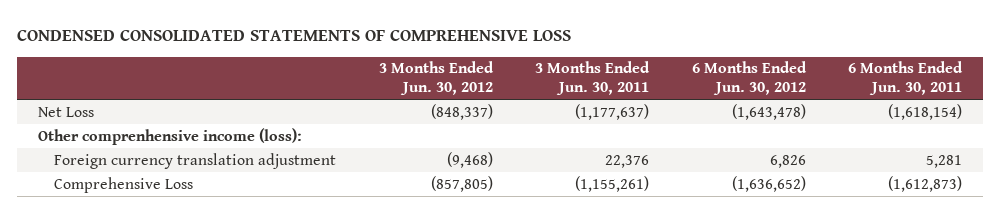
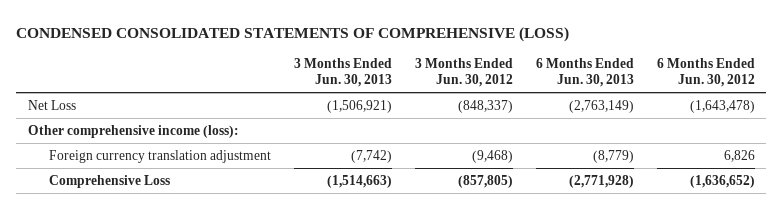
[16,29,571,41] CONDENSED CONSOLIDATED STATEMENTS OF COMPREHENSIVE LOSS -> [16,26,570,42] CONDENSED CONSOLIDATED STATEMENTS OF COMPREHENSIVE (LOSS)
[535,61,651,96] 3 Months Ended Jun. 30, 2011 -> none
[848,61,964,96] 6 Months Ended Jun. 30, 2011 -> none
none -> [293,58,392,88] 3 Months Ended Jun. 30, 2013
none -> [535,58,634,88] 6 Months Ended Jun. 30, 2013
[38,127,303,145] Other comprenhensive income (loss): -> [27,124,239,138] Other comprehensive income (loss):

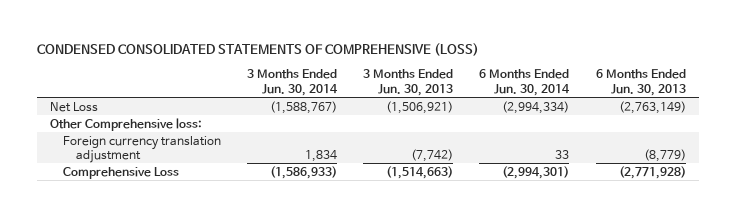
[414,58,513,88] 3 Months Ended Jun. 30, 2012 -> none
[656,58,755,88] 6 Months Ended Jun. 30, 2012 -> none
none -> [247,69,339,96] 3 Months Ended Jun. 30, 2014
none -> [479,69,571,96] 6 Months Ended Jun. 30, 2014
[27,124,239,138] Other comprehensive income (loss): -> [49,117,202,131] Other Comprehensive loss:

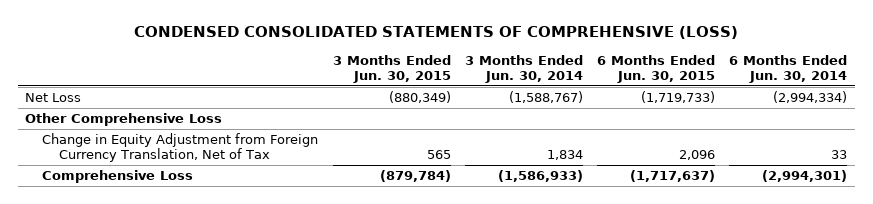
[363,69,454,96] 3 Months Ended Jun. 30, 2013 -> none
[595,69,686,96] 6 Months Ended Jun. 30, 2013 -> none
none -> [332,54,451,83] 3 Months Ended Jun. 30, 2015
none -> [597,54,716,83] 6 Months Ended Jun. 30, 2015
[49,117,202,131] Other Comprehensive loss: -> [25,112,223,126] Other Comprehensive Loss
[63,135,222,163] Foreign currency translation adjustment -> [42,132,319,162] Change in Equity Adjustment from Foreign Currency Translation, Net of Tax

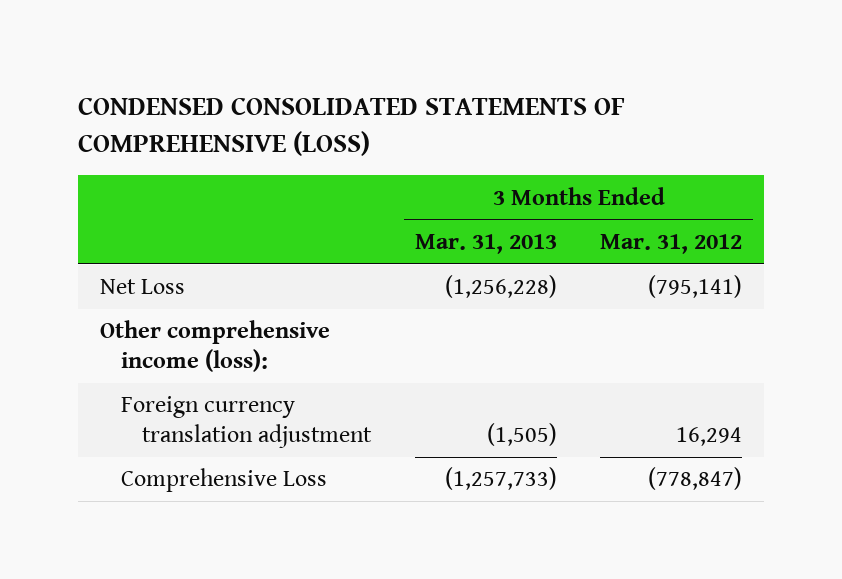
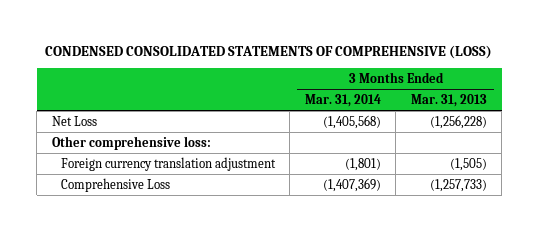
[600,233,743,254] Mar. 31, 2012 -> none
none -> [304,94,381,108] Mar. 31, 2014
[99,320,330,372] Other comprehensive income (loss): -> [51,135,211,150] Other comprehensive loss:

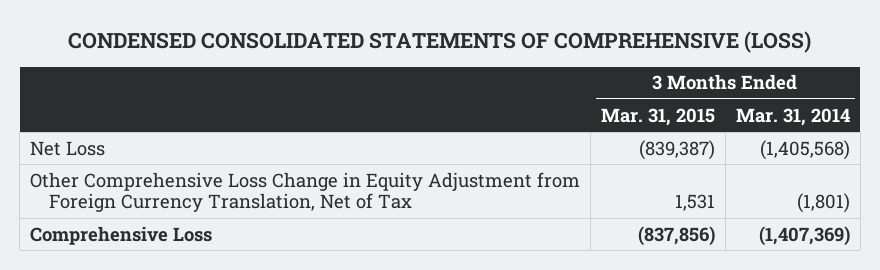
[410,94,487,108] Mar. 31, 2013 -> none
none -> [601,107,716,126] Mar. 31, 2015
[51,135,211,150] Other comprehensive loss: -> none
[60,156,276,171] Foreign currency translation adjustment -> [30,171,581,213] Other Comprehensive Loss Change in Equity Adjustment from Foreign Currency Translation, Net of Tax

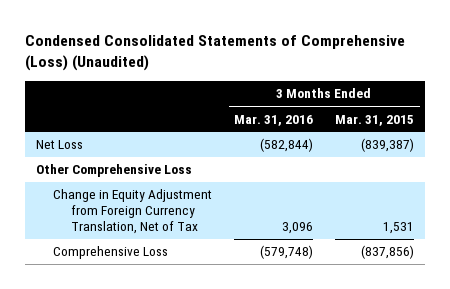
[68,31,812,54] CONDENSED CONSOLIDATED STATEMENTS OF COMPREHENSIVE (LOSS) -> [24,35,405,72] Condensed Consolidated Statements of Comprehensive (Loss) (Unaudited)
[735,107,850,126] Mar. 31, 2014 -> none
none -> [234,114,314,126] Mar. 31, 2016
none -> [35,164,192,178] Other Comprehensive Loss
[30,171,581,213] Other Comprehensive Loss Change in Equity Adjustment from Foreign Currency Translation, Net of Tax -> [53,189,213,235] Change in Equity Adjustment from Foreign Currency Translation, Net of Tax

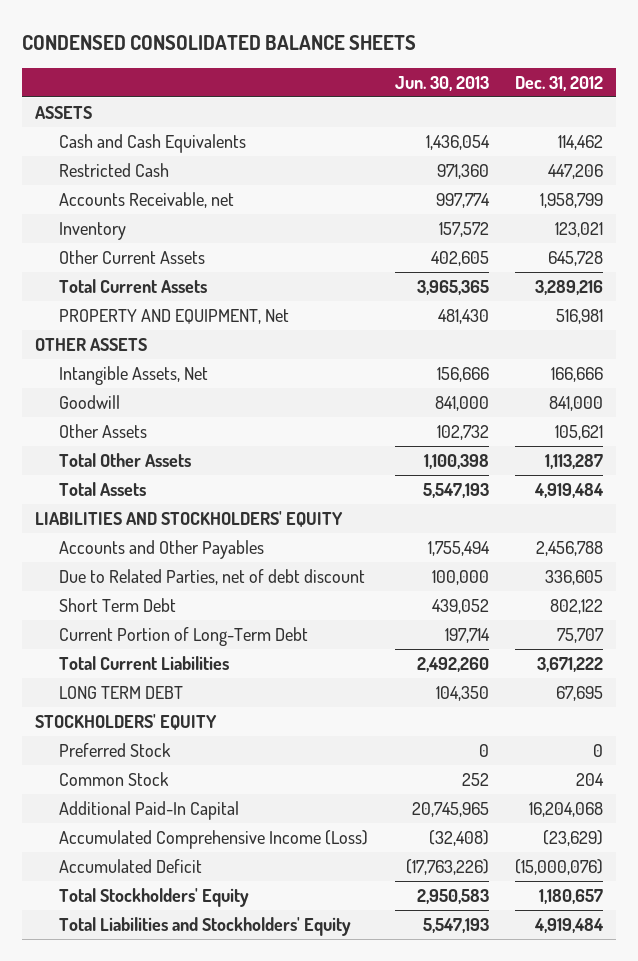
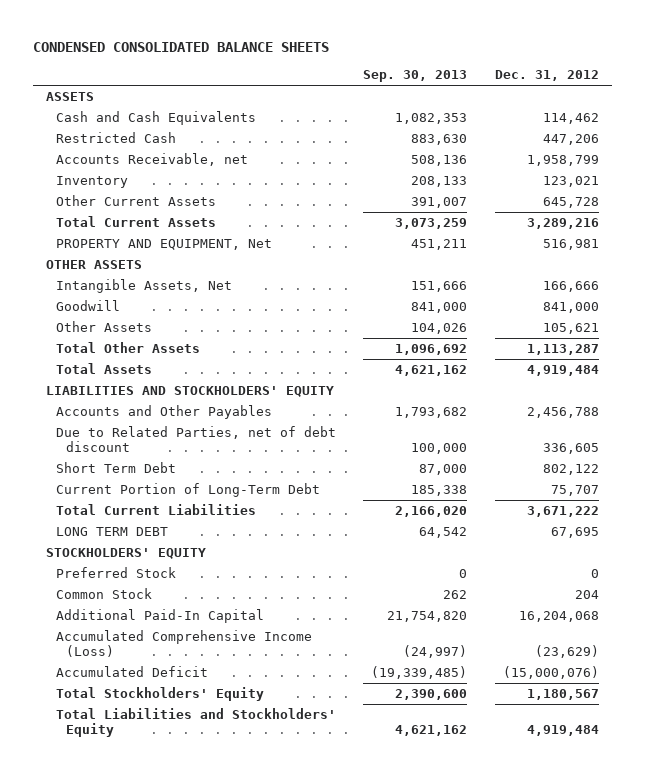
[394,75,489,91] Jun. 30, 2013 -> none
none -> [363,70,468,83] Sep. 30, 2013
[539,889,604,905] 1,180,657 -> [526,688,599,700] 1,180,567

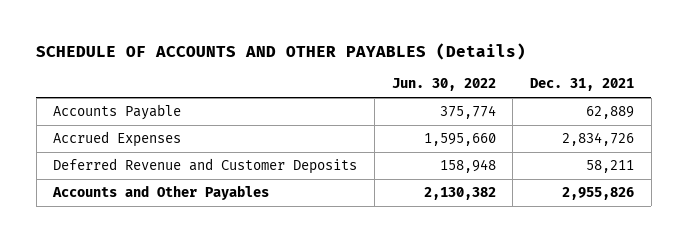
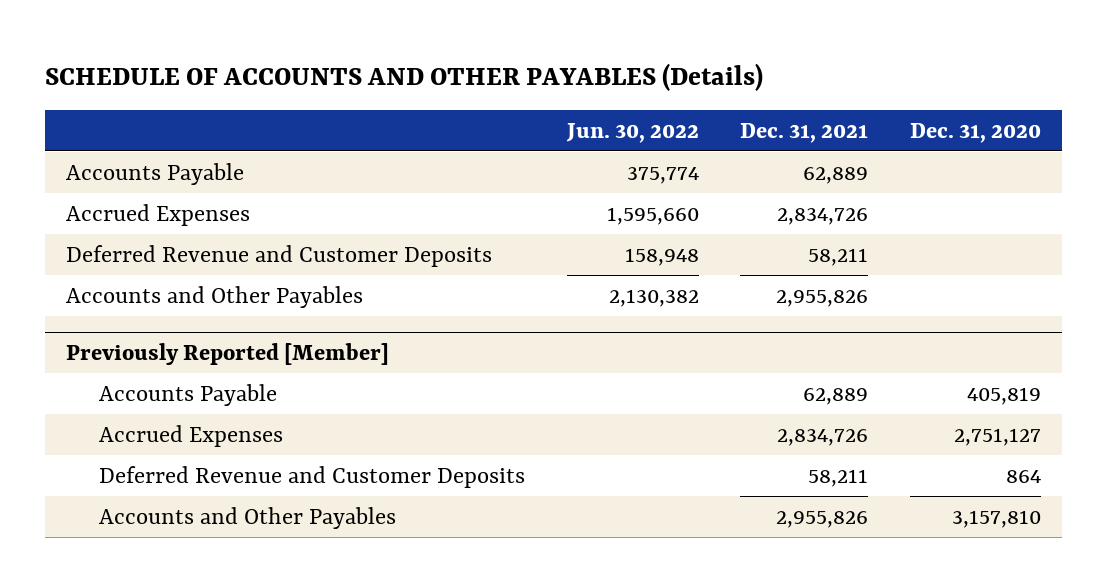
none -> [909,122,1041,143] Dec. 31, 2020
none -> [65,342,389,365] Previously Reported [Member]
none -> [98,383,277,406] Accounts Payable
none -> [98,424,283,447] Accrued Expenses
none -> [98,465,525,488] Deferred Revenue and Customer Deposits
none -> [98,506,396,529] Accounts and Other Payables

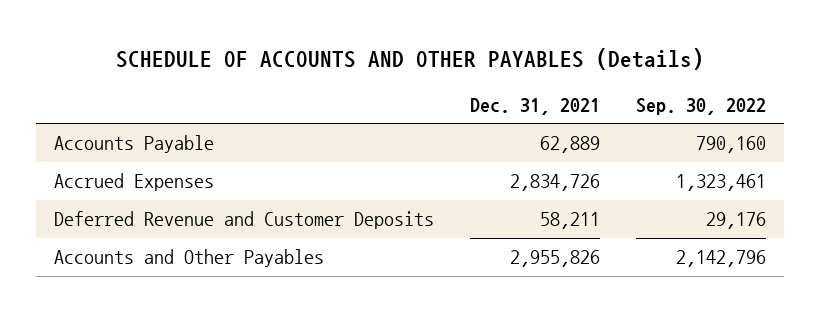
[565,122,699,143] Jun. 30, 2022 -> none
[909,122,1041,143] Dec. 31, 2020 -> none
none -> [636,97,767,115] Sep. 30, 2022
[65,342,389,365] Previously Reported [Member] -> none
[98,383,277,406] Accounts Payable -> none
[98,424,283,447] Accrued Expenses -> none
[98,465,525,488] Deferred Revenue and Customer Deposits -> none
[98,506,396,529] Accounts and Other Payables -> none

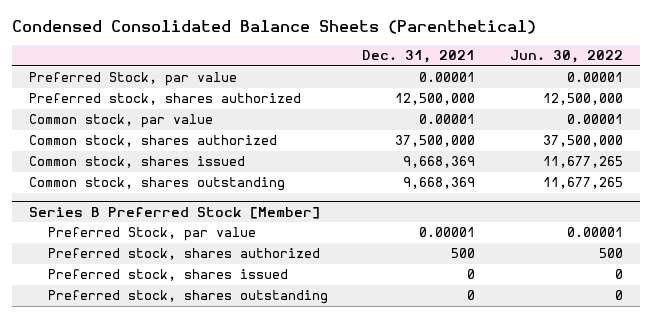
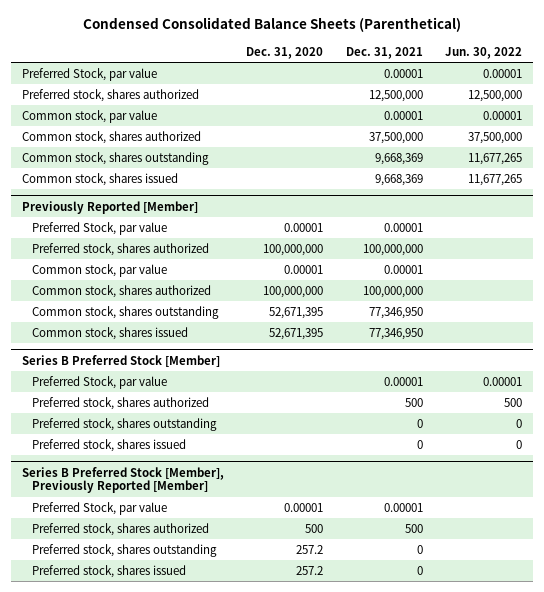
none -> [246,46,324,59] Dec. 31, 2020
[29,156,246,169] Common stock, shares issued -> [22,172,179,186] Common stock, shares issued
none -> [22,200,199,214] Previously Reported [Member]
none -> [32,221,168,235] Preferred Stock, par value
none -> [32,242,210,256] Preferred stock, shares authorized
none -> [32,263,168,277] Common stock, par value
none -> [32,284,212,298] Common stock, shares authorized
none -> [32,305,220,319] Common stock, shares outstanding
none -> [32,326,189,340] Common stock, shares issued
[47,269,288,282] Preferred stock, shares issued -> [32,438,187,452] Preferred stock, shares issued
none -> [22,466,225,494] Series B Preferred Stock [Member], Previously Reported [Member]
none -> [32,501,168,515] Preferred Stock, par value
none -> [32,522,210,536] Preferred stock, shares authorized
none -> [32,543,218,557] Preferred stock, shares outstanding
none -> [32,564,187,578] Preferred stock, shares issued

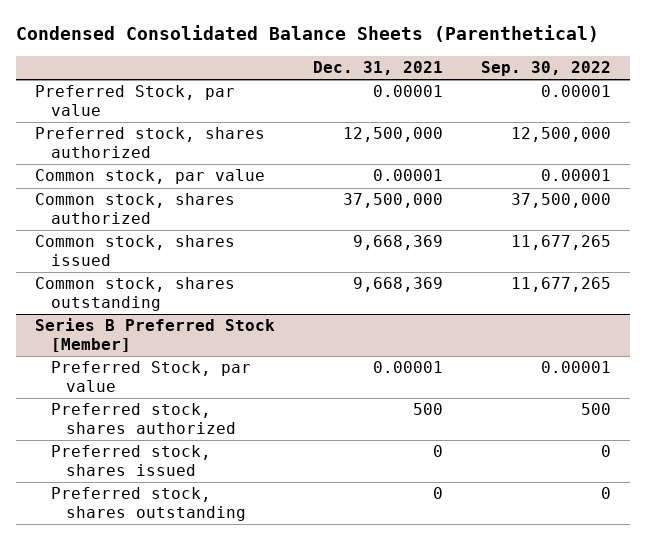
[246,46,324,59] Dec. 31, 2020 -> none
[444,46,522,59] Jun. 30, 2022 -> none
none -> [480,61,611,77] Sep. 30, 2022
[22,200,199,214] Previously Reported [Member] -> none
[32,221,168,235] Preferred Stock, par value -> none
[32,242,210,256] Preferred stock, shares authorized -> none
[32,263,168,277] Common stock, par value -> none
[32,284,212,298] Common stock, shares authorized -> none
[32,305,220,319] Common stock, shares outstanding -> none
[32,326,189,340] Common stock, shares issued -> none
[22,151,210,165] Common stock, shares outstanding -> [34,277,235,311] Common stock, shares outstanding
[32,417,218,431] Preferred stock, shares outstanding -> none
[22,466,225,494] Series B Preferred Stock [Member], Previously Reported [Member] -> none
[32,501,168,515] Preferred Stock, par value -> none
[32,522,210,536] Preferred stock, shares authorized -> none
[32,564,187,578] Preferred stock, shares issued -> none

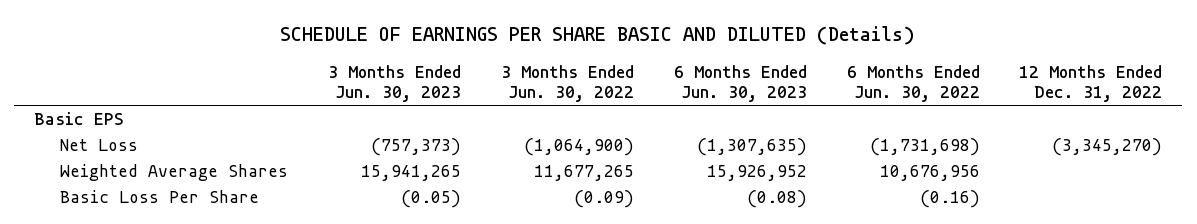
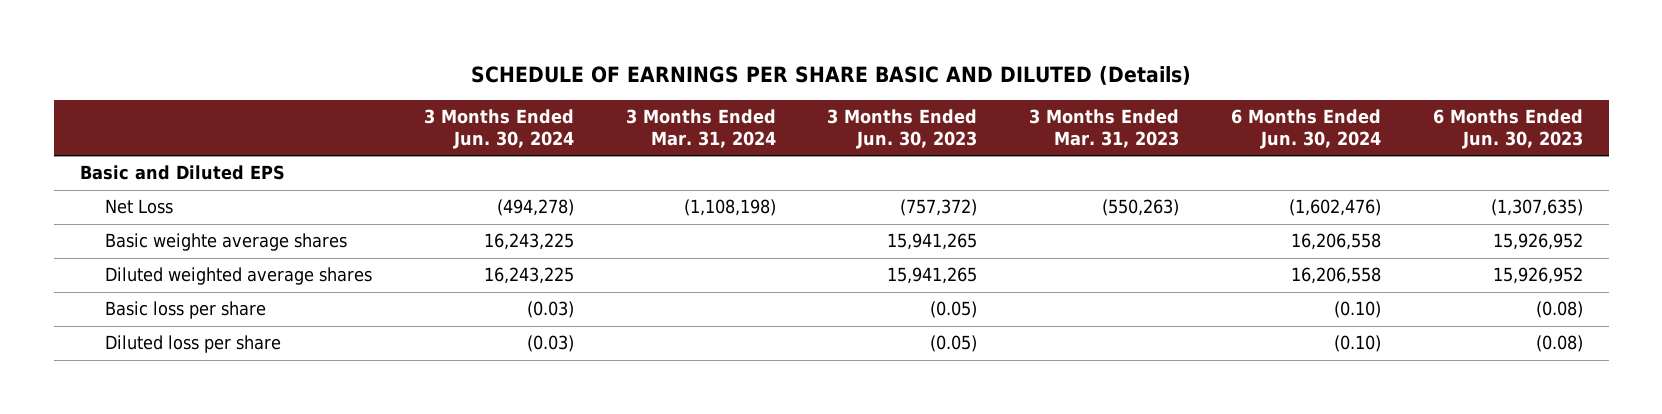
[500,64,634,103] 3 Months Ended Jun. 30, 2022 -> none
[846,64,980,103] 6 Months Ended Jun. 30, 2022 -> none
[1019,64,1163,103] 12 Months Ended Dec. 31, 2022 -> none
none -> [423,109,574,149] 3 Months Ended Jun. 30, 2024
none -> [625,109,776,148] 3 Months Ended Mar. 31, 2024
none -> [1029,109,1180,148] 3 Months Ended Mar. 31, 2023
none -> [1230,109,1381,149] 6 Months Ended Jun. 30, 2024
[34,111,125,125] Basic EPS -> [79,165,285,181] Basic and Diluted EPS
[370,137,461,156] (757,373) -> [900,199,978,217] (757,372)
none -> [105,233,348,252] Basic weighte average shares
[60,163,289,181] Weighted Average Shares -> [105,267,373,286] Diluted weighted average shares
[60,189,260,203] Basic Loss Per Share -> [105,301,267,320] Basic loss per share
none -> [105,335,282,354] Diluted loss per share

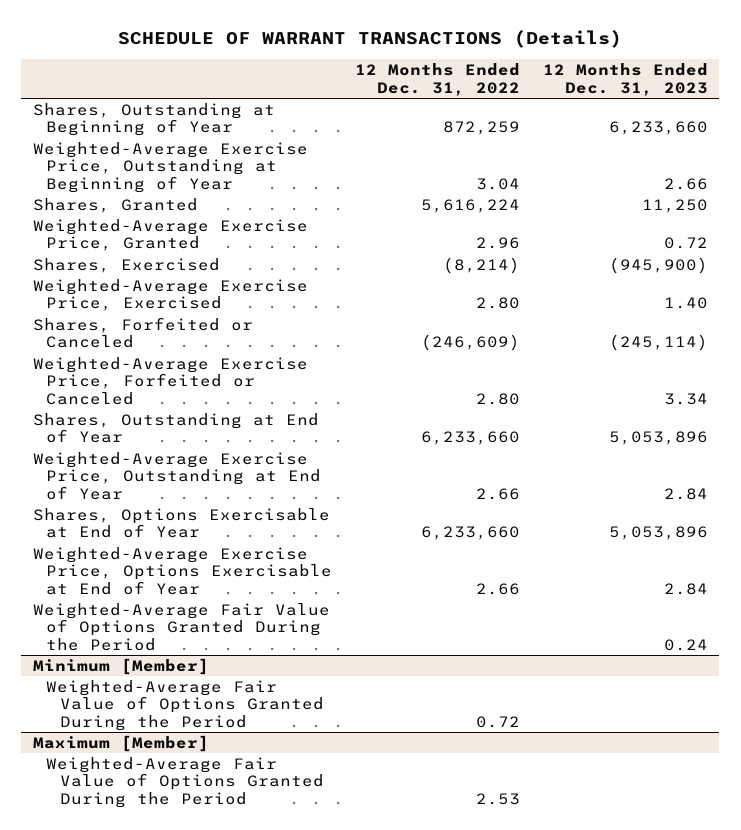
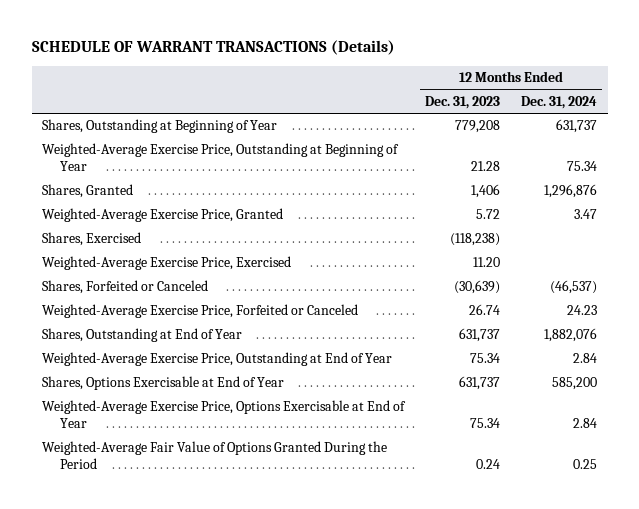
[355,63,521,96] 12 Months Ended Dec. 31, 2022 -> none
none -> [521,95,598,109] Dec. 31, 2024
[608,121,708,136] 6,233,660 -> [455,120,501,134] 779,208
[663,178,708,191] 2.66 -> [471,161,501,172] 21.28
[641,198,708,213] 11,250 -> [471,184,501,199] 1,406
[663,237,708,250] 0.72 -> [476,209,501,220] 5.72
[608,256,708,274] (945,900) -> [450,233,501,247] (118,238)
[663,297,708,310] 1.40 -> [473,257,501,268] 11.20
[608,334,708,352] (245,114) -> [454,280,501,295] (30,639)
[663,393,708,406] 3.34 -> [469,304,501,316] 26.74
[608,431,708,446] 5,053,896 -> [459,328,501,343] 631,737
[663,488,708,501] 2.84 -> [470,353,501,364] 75.34
[608,526,708,541] 5,053,896 -> [459,376,501,391] 631,737
[663,583,708,596] 2.84 -> [470,418,501,429] 75.34
[32,657,209,675] Minimum [Member] -> none
[46,679,325,732] Weighted-Average Fair Value of Options Granted During the Period -> none
[32,734,209,752] Maximum [Member] -> none
[46,756,325,809] Weighted-Average Fair Value of Options Granted During the Period -> none

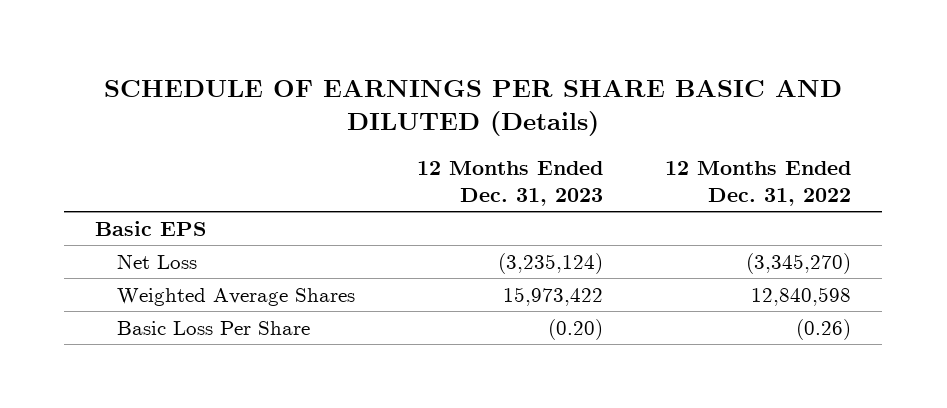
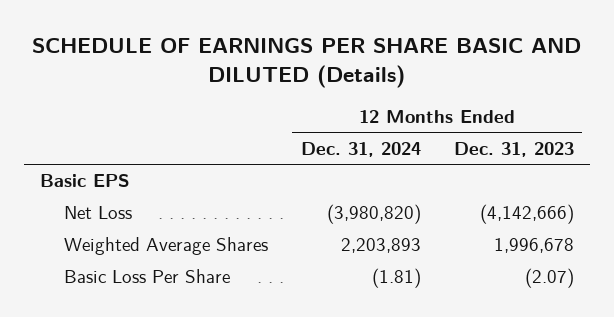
[665,160,852,206] 12 Months Ended Dec. 31, 2022 -> none
none -> [300,141,421,157] Dec. 31, 2024
[498,252,604,274] (3,235,124) -> [479,204,574,225] (4,142,666)
[503,286,604,306] 15,973,422 -> [493,238,574,254] 1,996,678
[548,318,604,340] (0.20) -> [524,268,574,289] (2.07)

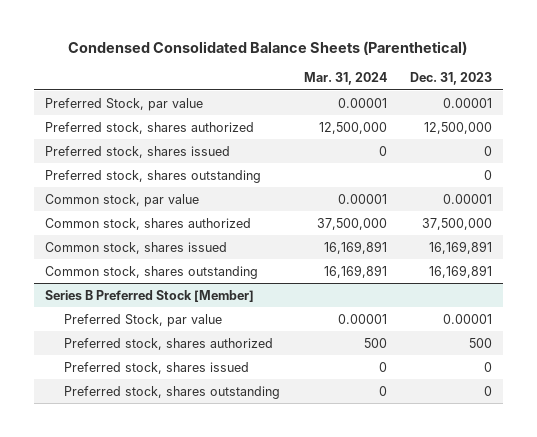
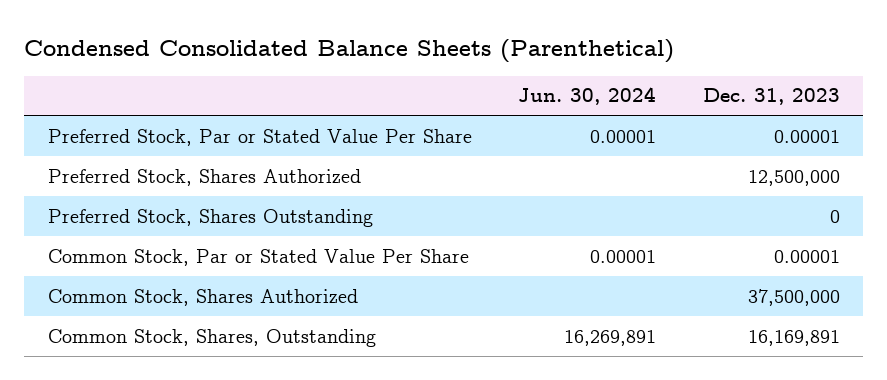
[303,72,387,86] Mar. 31, 2024 -> none
none -> [518,87,657,106] Jun. 30, 2024
[45,145,231,158] Preferred stock, shares issued -> none
[45,241,228,254] Common stock, shares issued -> none
[45,289,255,302] Series B Preferred Stock [Member] -> none
[64,313,223,327] Preferred Stock, par value -> none
[64,337,274,350] Preferred stock, shares authorized -> none
[64,361,250,374] Preferred stock, shares issued -> none
[64,385,281,399] Preferred stock, shares outstanding -> none
[45,97,204,111] Preferred Stock, par value -> [47,128,472,146] Preferred Stock, Par or Stated Value Per Share
[45,121,255,134] Preferred stock, shares authorized -> [47,168,361,186] Preferred Stock, Shares Authorized
[45,169,262,183] Preferred stock, shares outstanding -> [47,208,373,227] Preferred Stock, Shares Outstanding
[45,193,200,207] Common stock, par value -> [47,248,469,266] Common Stock, Par or Stated Value Per Share
[45,217,252,230] Common stock, shares authorized -> [47,288,358,306] Common Stock, Shares Authorized
[45,265,259,279] Common stock, shares outstanding -> [47,328,376,347] Common Stock, Shares, Outstanding

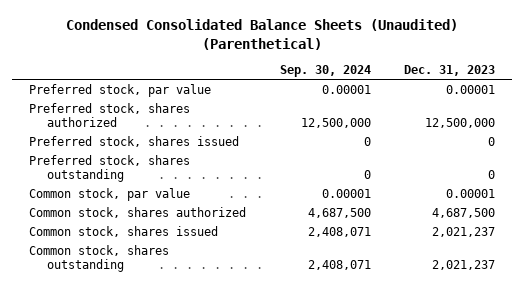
[24,38,675,63] Condensed Consolidated Balance Sheets (Parenthetical) -> [66,19,459,50] Condensed Consolidated Balance Sheets (Unaudited) (Parenthetical)
[518,87,657,106] Jun. 30, 2024 -> none
none -> [279,65,371,78] Sep. 30, 2024
[47,128,472,146] Preferred Stock, Par or Stated Value Per Share -> [28,83,211,97] Preferred stock, par value
[47,168,361,186] Preferred Stock, Shares Authorized -> [28,102,190,128] Preferred stock, shares authorized
none -> [28,135,239,147] Preferred stock, shares issued
[47,208,373,227] Preferred Stock, Shares Outstanding -> [28,154,190,183] Preferred stock, shares outstanding
[47,248,469,266] Common Stock, Par or Stated Value Per Share -> [28,187,190,201] Common stock, par value
[47,288,358,306] Common Stock, Shares Authorized -> [28,206,246,218] Common stock, shares authorized
[747,288,840,306] 37,500,000 -> [432,207,496,218] 4,687,500
none -> [28,225,218,237] Common stock, shares issued
[47,328,376,347] Common Stock, Shares, Outstanding -> [28,244,169,273] Common stock, shares outstanding
[747,329,840,346] 16,169,891 -> [432,260,496,271] 2,021,237

